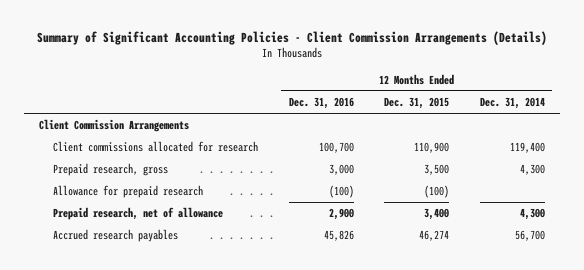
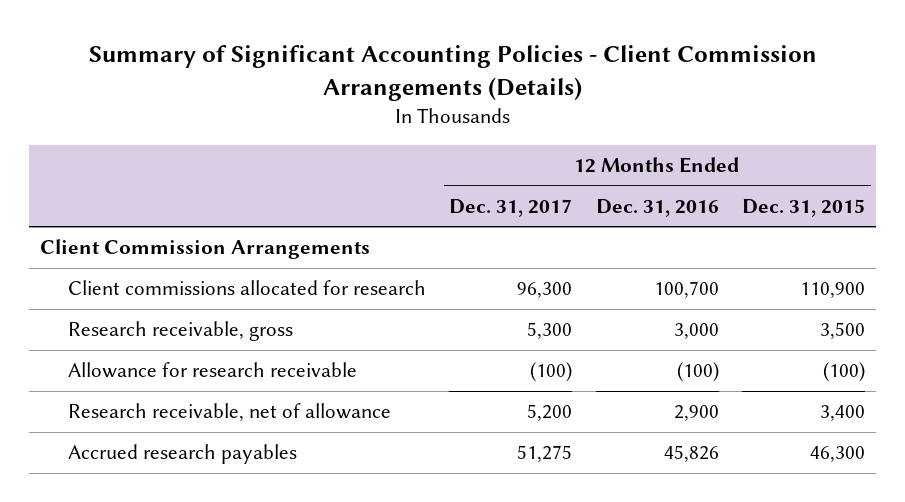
[479,97,545,110] Dec. 31, 2014 -> none
none -> [449,198,573,217] Dec. 31, 2017
[53,163,169,177] Prepaid research, gross -> [68,321,294,342] Research receivable, gross
[53,185,204,199] Allowance for prepaid research -> [68,362,358,379] Allowance for research receivable
[53,207,224,221] Prepaid research, net of allowance -> [68,403,392,422] Research receivable, net of allowance
[419,230,450,242] 46,274 -> [809,446,865,463] 46,300

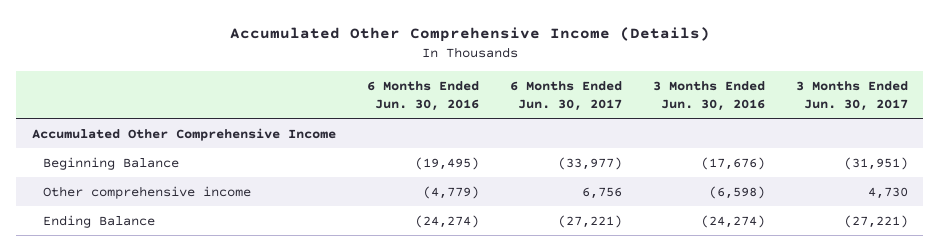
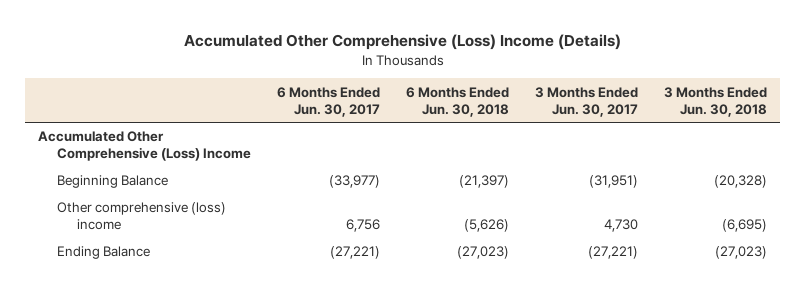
[229,27,710,43] Accumulated Other Comprehensive Income (Details) -> [183,34,621,51] Accumulated Other Comprehensive (Loss) Income (Details)
[366,80,479,112] 6 Months Ended Jun. 30, 2016 -> none
[652,80,765,112] 3 Months Ended Jun. 30, 2016 -> none
none -> [406,86,510,117] 6 Months Ended Jun. 30, 2018
none -> [664,86,768,117] 3 Months Ended Jun. 30, 2018
[31,127,336,141] Accumulated Other Comprehensive Income -> [38,131,252,162] Accumulated Other Comprehensive (Loss) Income
[43,185,252,199] Other comprehensive income -> [57,202,227,231] Other comprehensive (loss) income

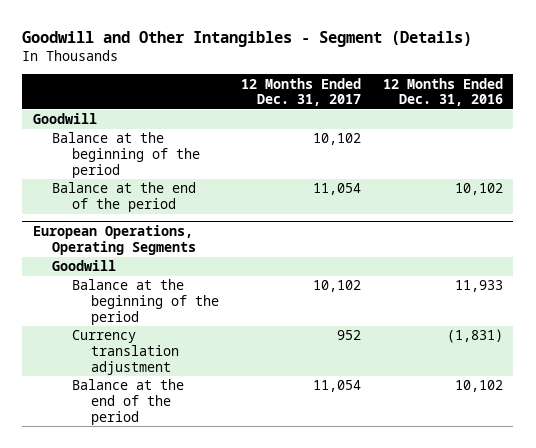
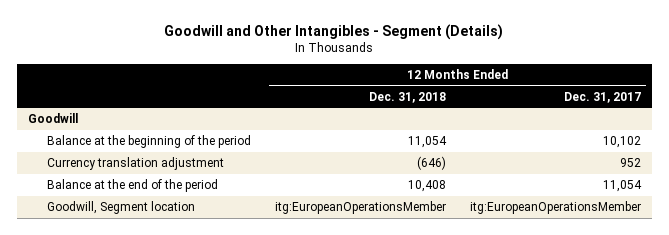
[382,77,503,107] 12 Months Ended Dec. 31, 2016 -> none
none -> [368,91,446,103] Dec. 31, 2018
[52,182,197,213] Balance at the end of the period -> none
[32,225,197,255] European Operations, Operating Segments -> none
[52,260,117,272] Goodwill -> none
[71,279,220,325] Balance at the beginning of the period -> none
none -> [47,201,196,215] Goodwill, Segment location

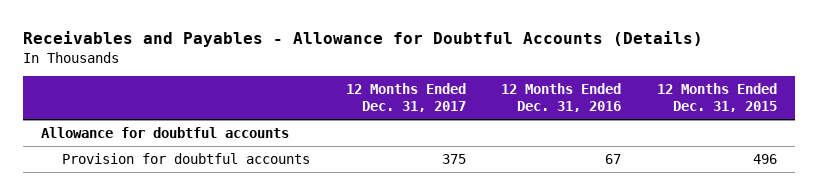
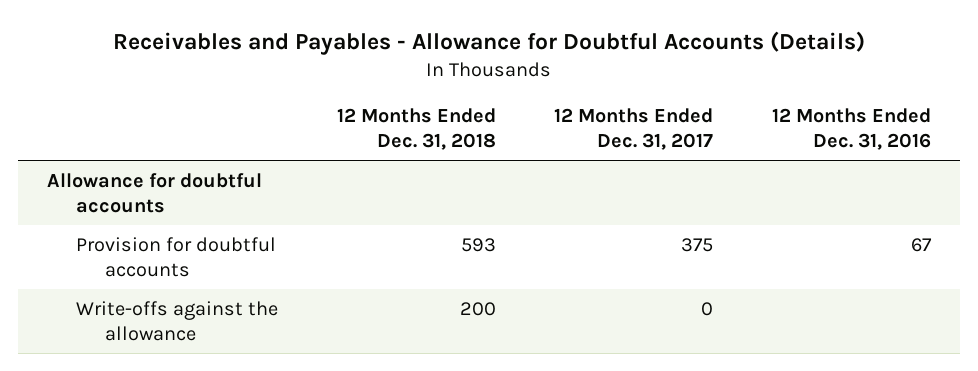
[657,83,778,113] 12 Months Ended Dec. 31, 2015 -> none
none -> [336,108,496,150] 12 Months Ended Dec. 31, 2018
none -> [76,300,279,341] Write-offs against the allowance

